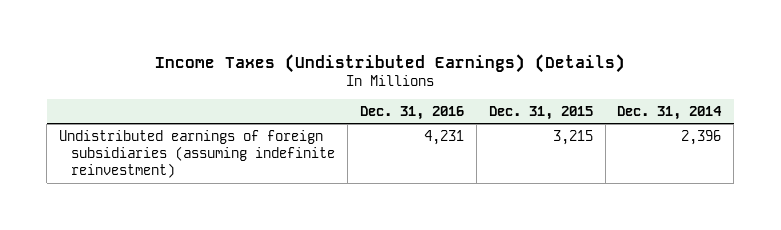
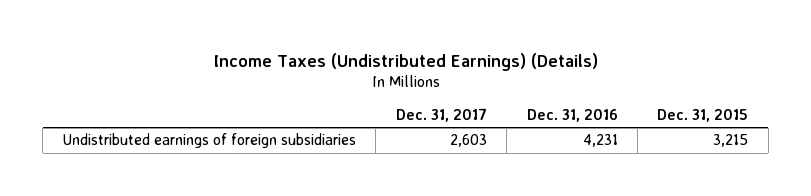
[617,106,723,121] Dec. 31, 2014 -> none
none -> [395,107,487,122] Dec. 31, 2017
[59,129,335,179] Undistributed earnings of foreign subsidiaries (assuming indefinite reinvestment) -> [62,133,356,149] Undistributed earnings of foreign subsidiaries

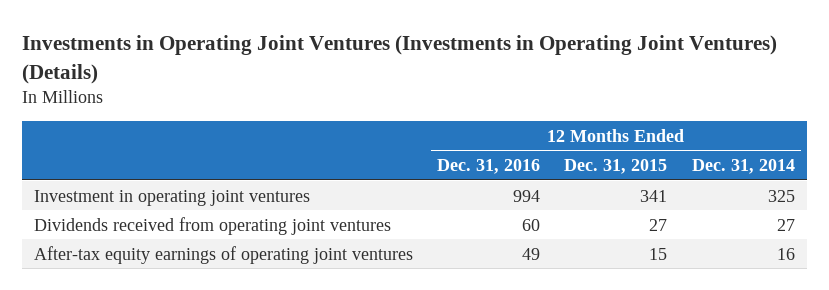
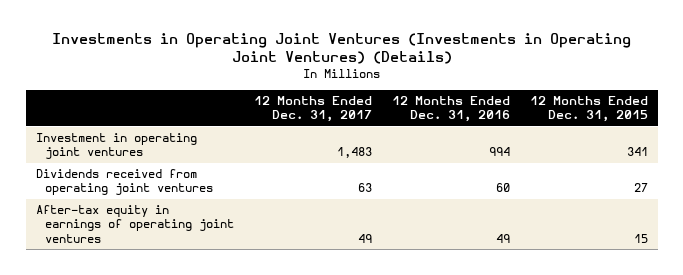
[691,159,795,175] Dec. 31, 2014 -> none
none -> [253,96,372,123] 12 Months Ended Dec. 31, 2017
[34,245,414,264] After-tax equity earnings of operating joint ventures -> [35,205,234,243] After-tax equity in earnings of operating joint ventures

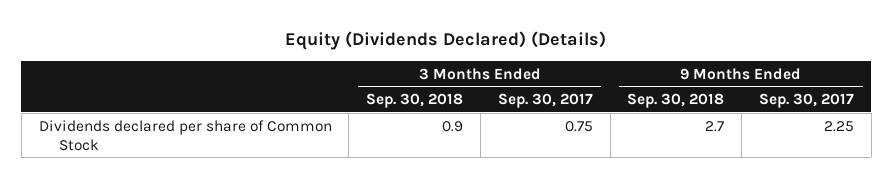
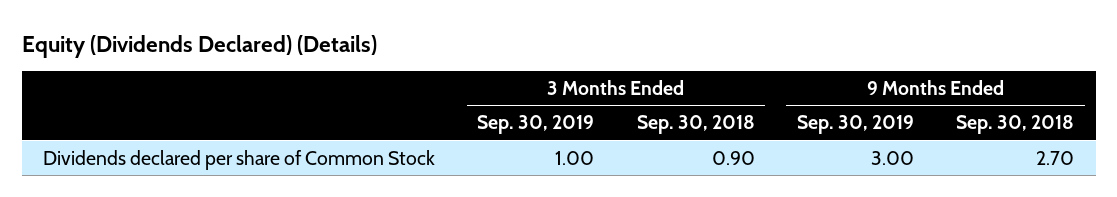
[497,93,593,109] Sep. 30, 2017 -> none
[758,93,854,109] Sep. 30, 2017 -> none
none -> [477,115,595,135] Sep. 30, 2019
none -> [796,115,914,135] Sep. 30, 2019
[442,120,464,132] 0.9 -> [711,151,755,166] 0.90
[705,120,725,132] 2.7 -> [1036,151,1075,166] 2.70

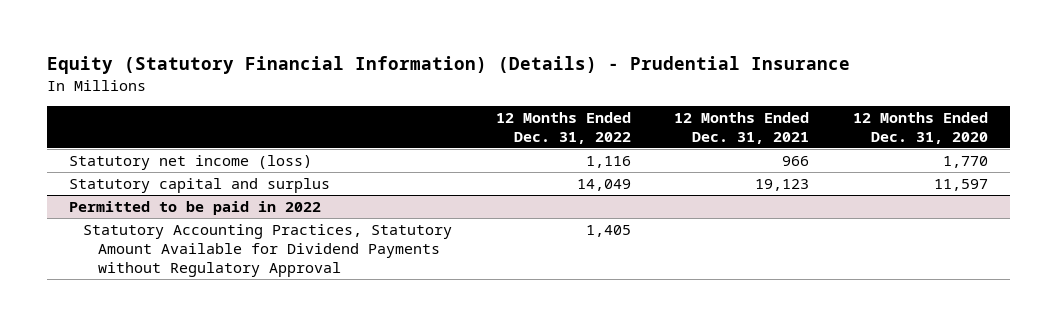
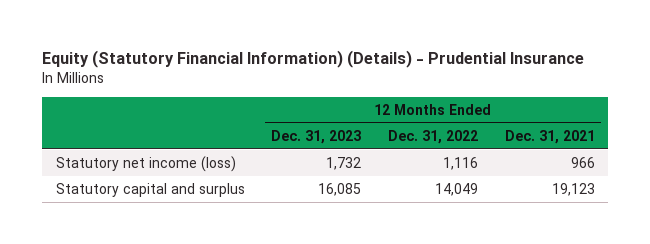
[852,111,988,144] 12 Months Ended Dec. 31, 2020 -> none
none -> [271,129,362,144] Dec. 31, 2023
[68,200,321,215] Permitted to be paid in 2022 -> none
[83,223,453,277] Statutory Accounting Practices, Statutory Amount Available for Dividend Payments without Regulatory Approval -> none

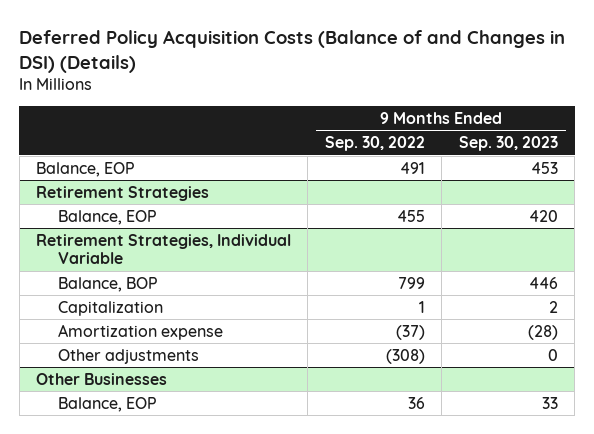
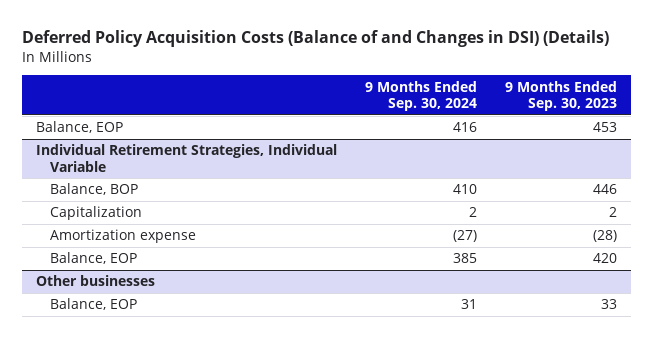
[324,136,425,152] Sep. 30, 2022 -> none
none -> [365,80,478,112] 9 Months Ended Sep. 30, 2024
[35,185,209,201] Retirement Strategies -> none
[57,209,157,225] Balance, EOP -> none
[35,233,291,265] Retirement Strategies, Individual Variable -> [36,144,338,172] Individual Retirement Strategies, Individual Variable
[57,348,199,364] Other adjustments -> none
none -> [49,252,137,265] Balance, EOP
[35,372,167,385] Other Businesses -> [36,275,156,287] Other businesses

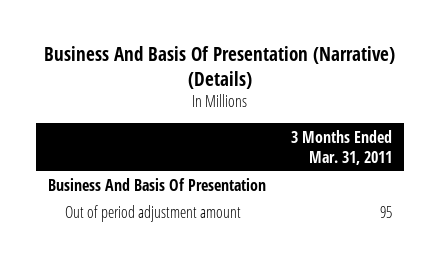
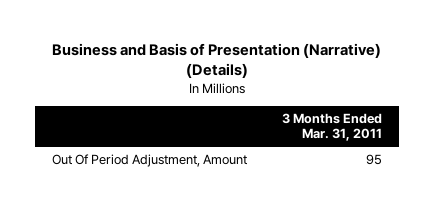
[44,46,396,89] Business And Basis Of Presentation (Narrative) (Details) -> [51,43,381,79] Business and Basis of Presentation (Narrative) (Details)
[48,178,267,192] Business And Basis Of Presentation -> none
[65,205,242,223] Out of period adjustment amount -> [52,154,248,168] Out Of Period Adjustment, Amount

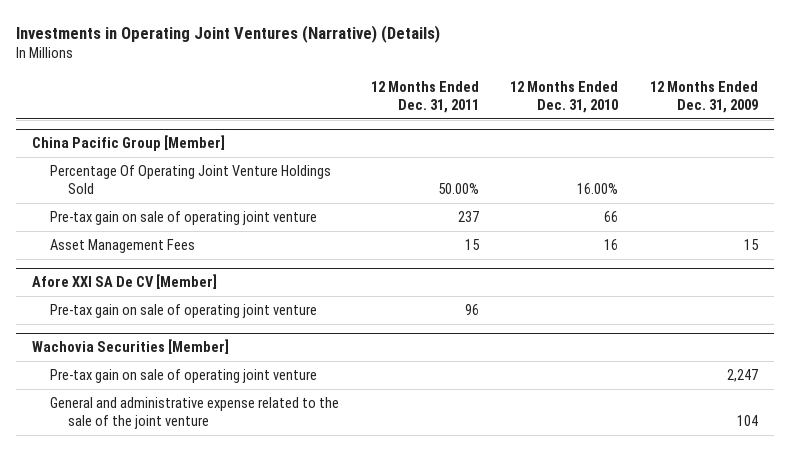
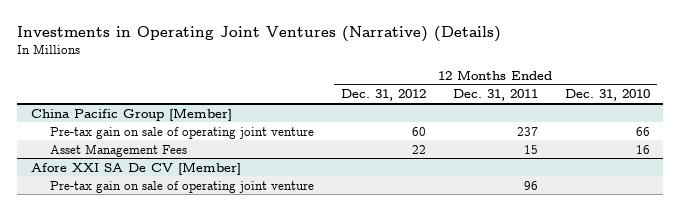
[650,80,759,114] 12 Months Ended Dec. 31, 2009 -> none
none -> [340,89,426,102] Dec. 31, 2012
[50,165,332,195] Percentage Of Operating Joint Venture Holdings Sold -> none
[31,339,229,355] Wachovia Securities [Member] -> none
[50,369,318,384] Pre-tax gain on sale of operating joint venture -> none
[50,397,340,430] General and administrative expense related to the sale of the joint venture -> none

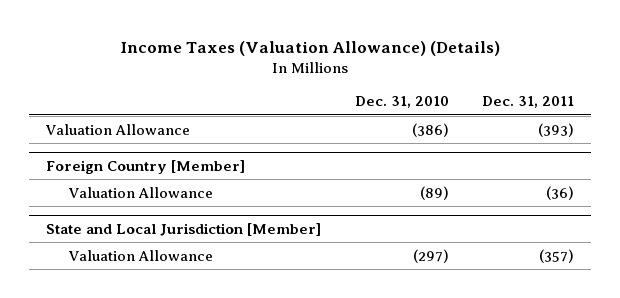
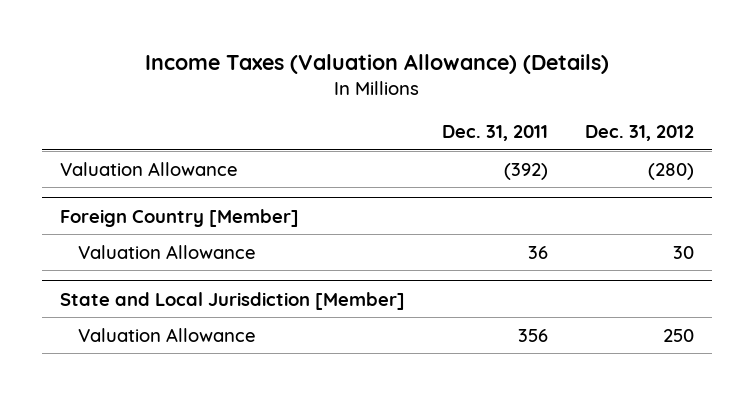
[354,96,449,109] Dec. 31, 2010 -> none
none -> [584,125,694,142] Dec. 31, 2012
[537,122,574,137] (393) -> [503,162,548,180] (392)
[545,185,574,200] (36) -> [527,245,548,259] 36
[538,248,574,263] (357) -> [517,328,548,342] 356

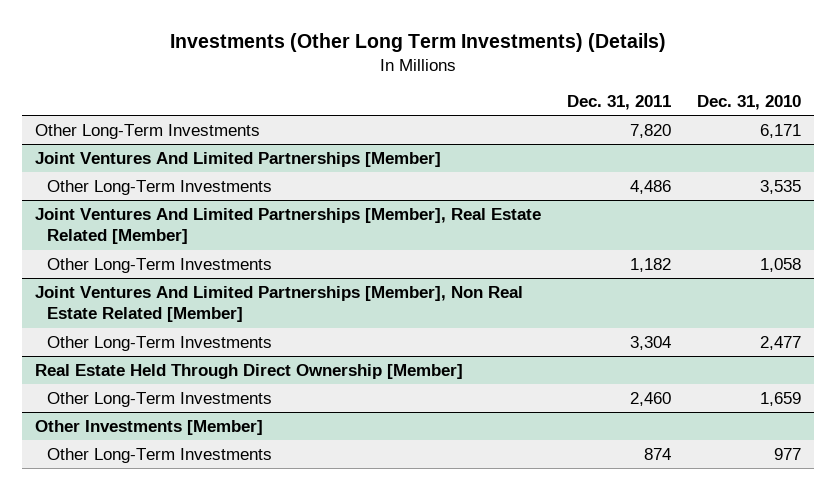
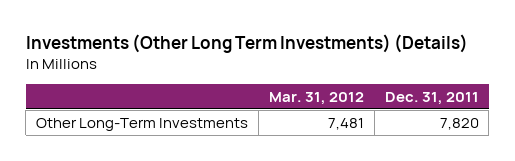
[696,95,801,111] Dec. 31, 2010 -> none
none -> [268,91,364,105] Mar. 31, 2012
[34,151,441,167] Joint Ventures And Limited Partnerships [Member] -> none
[47,179,273,195] Other Long-Term Investments -> none
[34,207,541,245] Joint Ventures And Limited Partnerships [Member], Real Estate Related [Member] -> none
[47,257,273,273] Other Long-Term Investments -> none
[34,285,523,323] Joint Ventures And Limited Partnerships [Member], Non Real Estate Related [Member] -> none
[47,335,273,351] Other Long-Term Investments -> none
[34,363,463,379] Real Estate Held Through Direct Ownership [Member] -> none
[47,391,273,407] Other Long-Term Investments -> none
[34,419,263,435] Other Investments [Member] -> none
[47,447,273,463] Other Long-Term Investments -> none

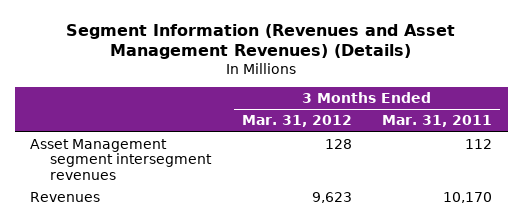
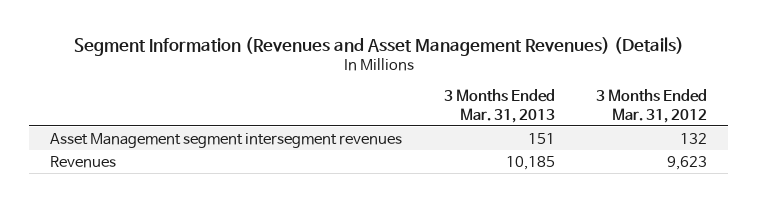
[382,115,493,128] Mar. 31, 2011 -> none
none -> [443,89,555,123] 3 Months Ended Mar. 31, 2013
[324,138,352,149] 128 -> [680,132,708,144] 132

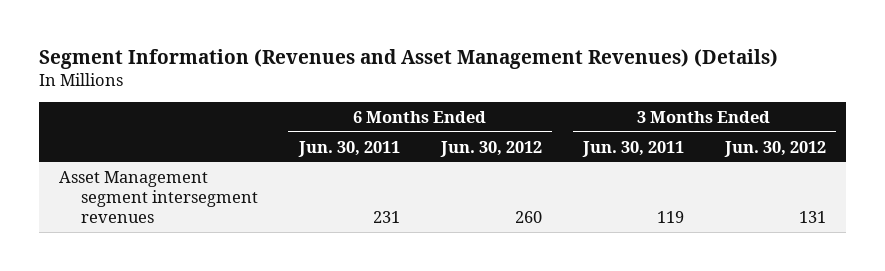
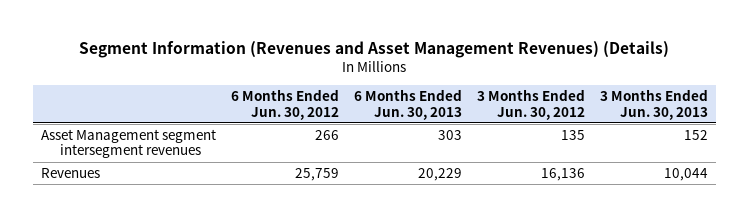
[297,140,400,157] Jun. 30, 2011 -> none
[581,140,684,157] Jun. 30, 2011 -> none
none -> [353,89,462,120] 6 Months Ended Jun. 30, 2013
none -> [600,89,709,120] 3 Months Ended Jun. 30, 2013
[514,211,542,224] 260 -> [314,130,339,141] 266
[798,211,826,224] 131 -> [560,130,585,141] 135
none -> [40,168,100,179] Revenues

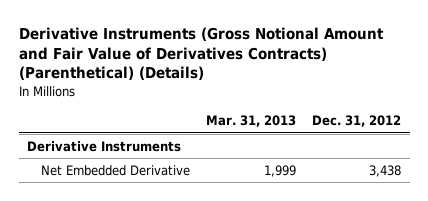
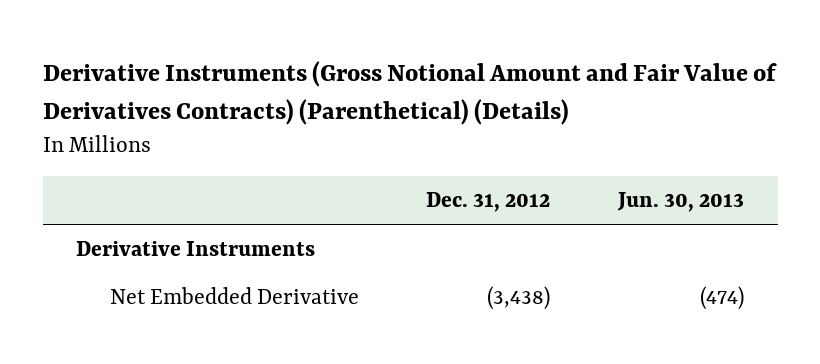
[206,115,297,128] Mar. 31, 2013 -> none
none -> [616,192,744,213] Jun. 30, 2013
[369,164,402,177] 3,438 -> [487,285,551,310] (3,438)

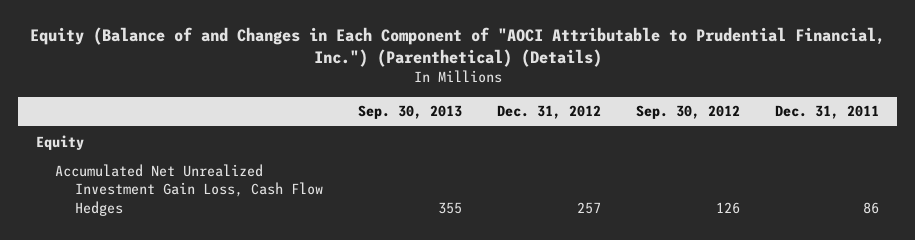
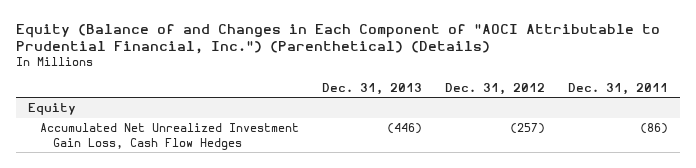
[357,105,462,120] Sep. 30, 2013 -> none
[636,105,741,120] Sep. 30, 2012 -> none
none -> [322,82,423,95] Dec. 31, 2013
[576,201,601,214] 257 -> [510,123,546,135] (257)
[863,201,880,214] 86 -> [640,123,669,135] (86)

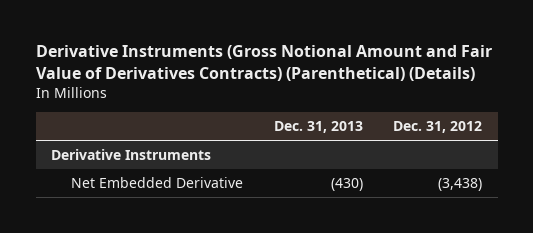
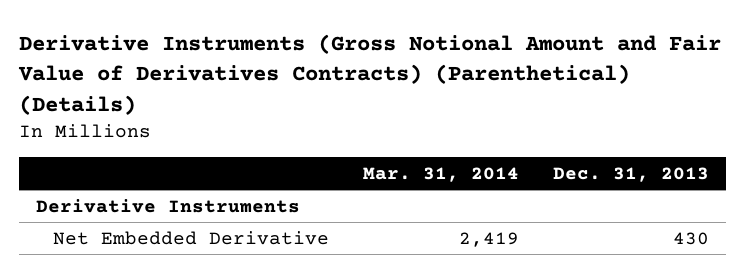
[393,121,483,134] Dec. 31, 2012 -> none
none -> [363,166,520,182] Mar. 31, 2014
[330,178,363,192] (430) -> [672,231,709,245] 430

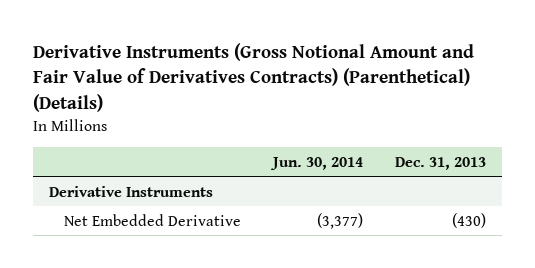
[363,166,520,182] Mar. 31, 2014 -> none
none -> [269,156,363,170] Jun. 30, 2014
[672,231,709,245] 430 -> [451,212,486,228] (430)

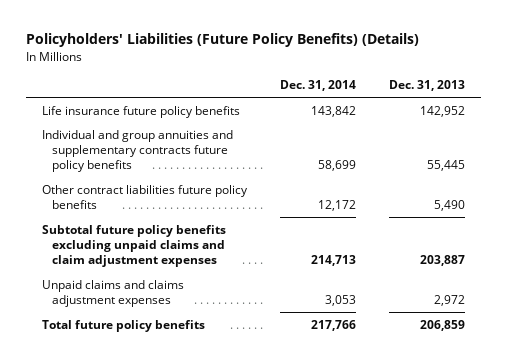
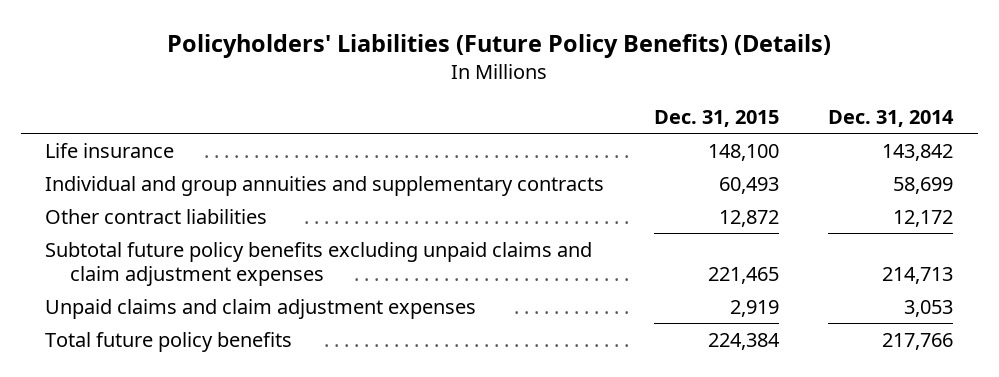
[388,80,465,92] Dec. 31, 2013 -> none
none -> [653,109,779,127] Dec. 31, 2015
[41,105,240,118] Life insurance future policy benefits -> [45,143,175,159] Life insurance
[41,129,233,172] Individual and group annuities and supplementary contracts future policy benefits -> [45,176,605,197] Individual and group annuities and supplementary contracts
[41,184,248,209] Other contract liabilities future policy benefits -> [45,209,268,225] Other contract liabilities
[41,279,184,307] Unpaid claims and claims adjustment expenses -> [45,299,477,320] Unpaid claims and claim adjustment expenses

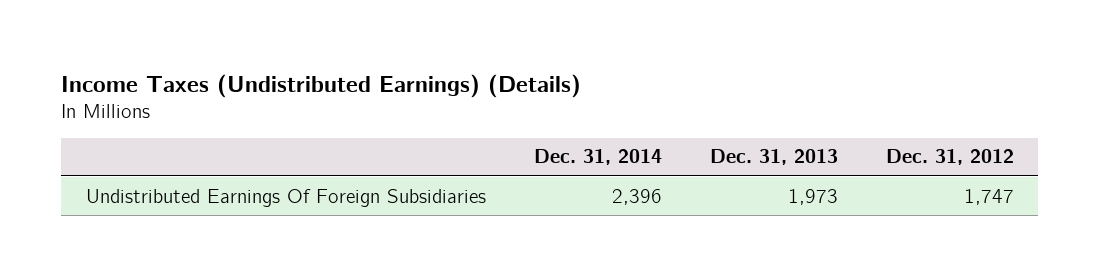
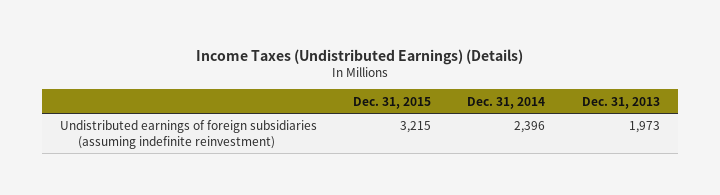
[886,149,1015,166] Dec. 31, 2012 -> none
none -> [353,96,432,109] Dec. 31, 2015
[85,188,486,207] Undistributed Earnings Of Foreign Subsidiaries -> [60,120,318,149] Undistributed earnings of foreign subsidiaries (assuming indefinite reinvestment)

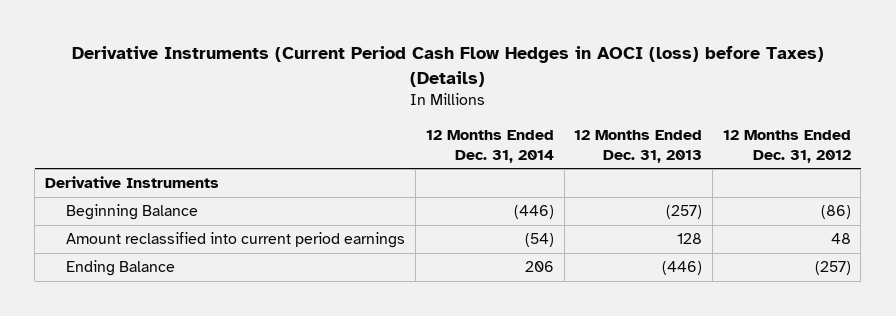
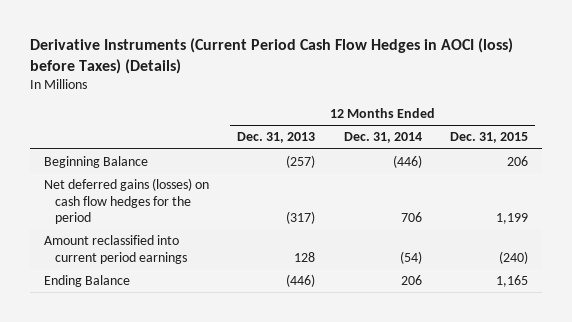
[722,129,851,163] 12 Months Ended Dec. 31, 2012 -> none
none -> [449,132,528,144] Dec. 31, 2015
[44,176,219,189] Derivative Instruments -> none
none -> [43,177,209,225] Net deferred gains (losses) on cash flow hedges for the period

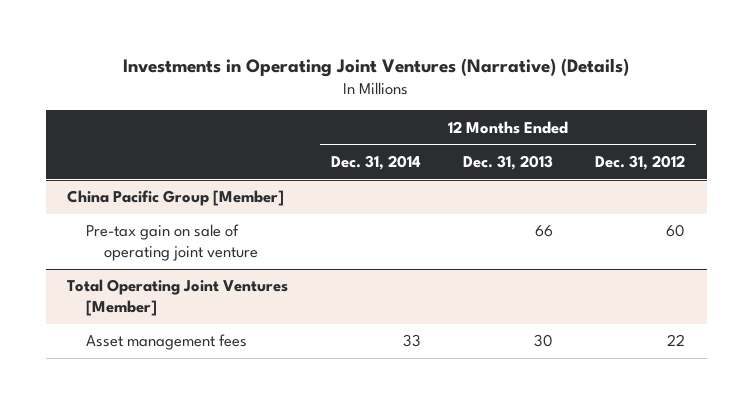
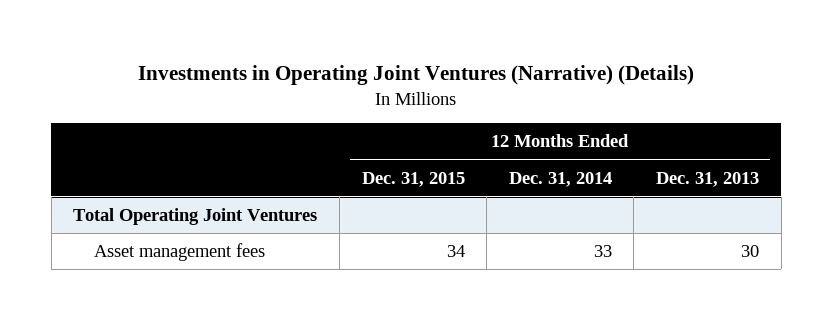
[595,154,686,170] Dec. 31, 2012 -> none
none -> [361,171,465,187] Dec. 31, 2015
[67,190,285,207] China Pacific Group [Member] -> none
[85,224,259,262] Pre-tax gain on sale of operating joint venture -> none
[67,279,289,317] Total Operating Joint Ventures [Member] -> [73,208,318,226] Total Operating Joint Ventures

